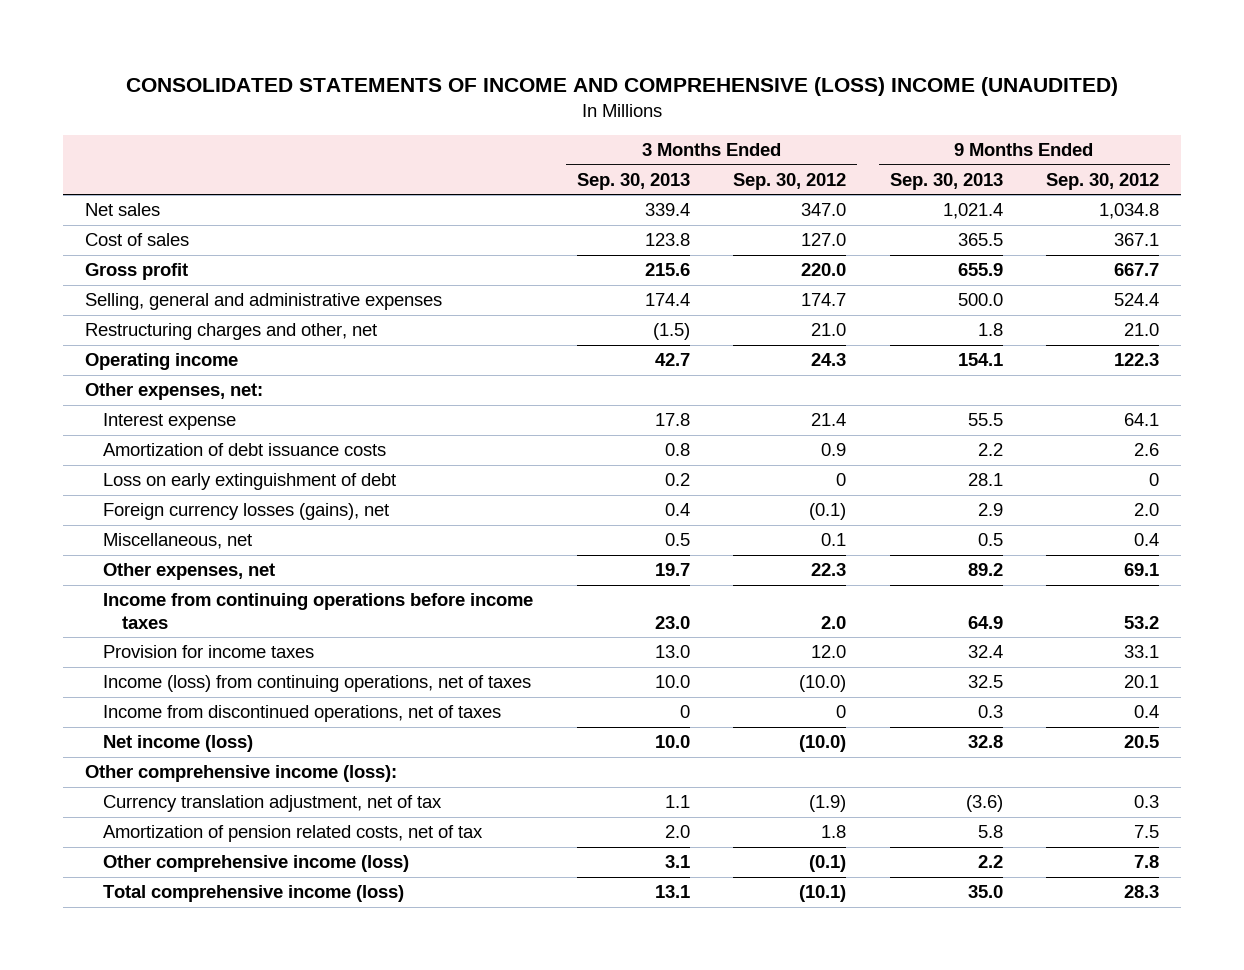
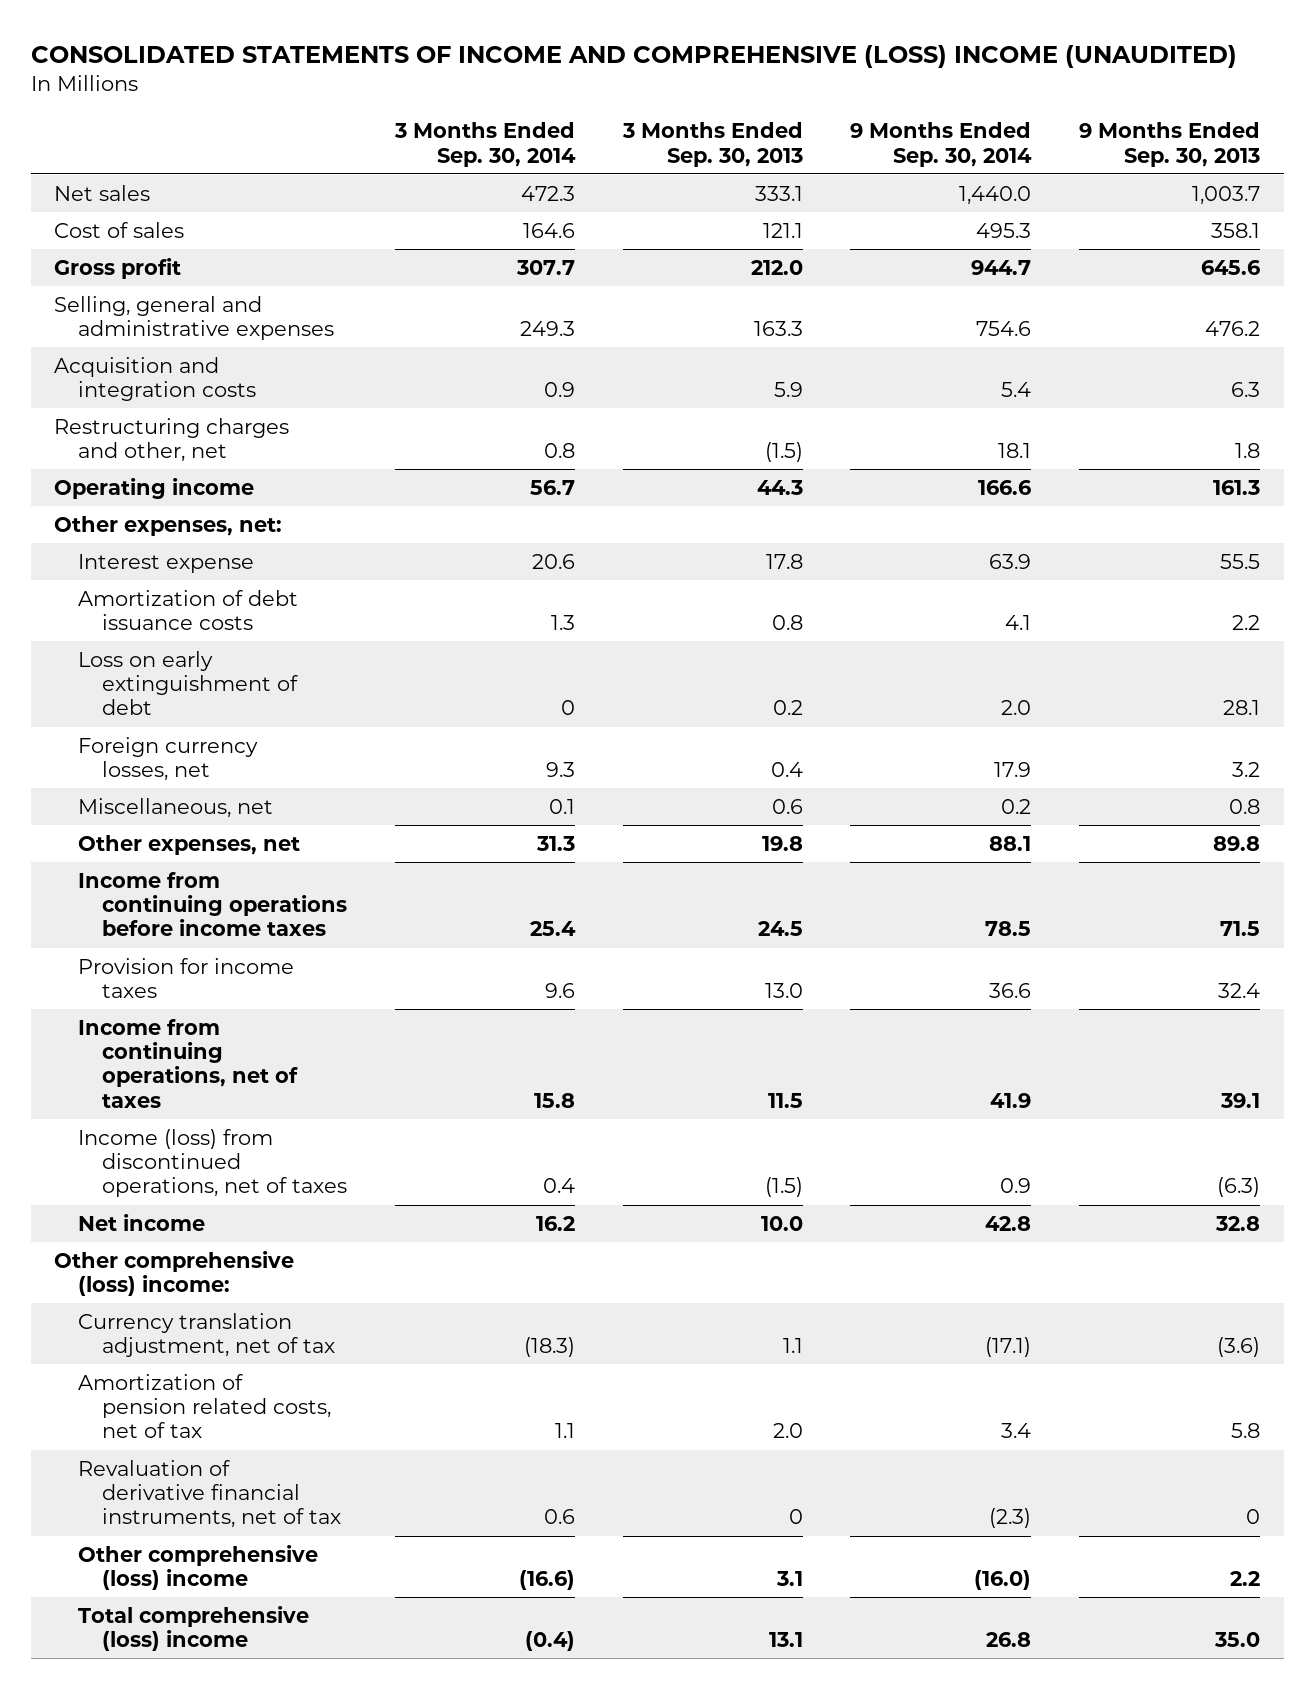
[733,172,847,190] Sep. 30, 2012 -> none
[1045,172,1159,190] Sep. 30, 2012 -> none
none -> [393,122,576,167] 3 Months Ended Sep. 30, 2014
none -> [850,122,1033,167] 9 Months Ended Sep. 30, 2014
[644,203,690,217] 339.4 -> [754,185,803,201] 333.1
[942,203,1003,220] 1,021.4 -> [1192,185,1261,205] 1,003.7
[644,233,690,247] 123.8 -> [762,222,803,238] 121.1
[957,233,1003,247] 365.5 -> [1211,222,1261,238] 358.1
[644,263,690,277] 215.6 -> [750,259,803,275] 212.0
[957,263,1003,277] 655.9 -> [1201,259,1261,275] 645.6
[644,293,690,307] 174.4 -> [753,321,803,337] 163.3
[957,293,1003,307] 500.0 -> [1205,321,1261,337] 476.2
none -> [54,356,257,402] Acquisition and integration costs
[654,353,690,367] 42.7 -> [756,479,803,495] 44.3
[957,353,1003,367] 154.1 -> [1213,479,1261,495] 161.3
[103,503,390,521] Foreign currency losses (gains), net -> [78,736,259,782] Foreign currency losses, net
[977,503,1003,517] 2.9 -> [1232,762,1261,778] 3.2
[664,533,690,547] 0.5 -> [771,798,803,814] 0.6
[977,533,1003,547] 0.5 -> [1229,798,1261,814] 0.8
[654,563,690,577] 19.7 -> [761,835,803,851] 19.8
[967,563,1003,577] 89.2 -> [1213,835,1261,851] 89.8
[654,615,690,629] 23.0 -> [757,921,803,937] 24.5
[967,615,1003,629] 64.9 -> [1220,921,1261,937] 71.5
[103,675,532,693] Income (loss) from continuing operations, net of taxes -> [78,1018,299,1108] Income from continuing operations, net of taxes
[654,675,690,689] 10.0 -> [767,1092,803,1108] 11.5
[967,675,1003,689] 32.5 -> [1220,1092,1261,1108] 39.1
[103,705,502,723] Income from discontinued operations, net of taxes -> [78,1128,348,1198] Income (loss) from discontinued operations, net of taxes
[679,705,690,719] 0 -> [764,1177,803,1198] (1.5)
[977,705,1003,719] 0.3 -> [1217,1177,1261,1198] (6.3)
[103,735,254,753] Net income (loss) -> [78,1213,206,1231] Net income
[85,765,398,783] Other comprehensive income (loss): -> [54,1250,295,1297] Other comprehensive (loss) income:
none -> [78,1459,342,1529] Revaluation of derivative financial instruments, net of tax
[103,855,410,873] Other comprehensive income (loss) -> [78,1544,319,1591] Other comprehensive (loss) income
[103,885,405,903] Total comprehensive income (loss) -> [78,1605,310,1652] Total comprehensive (loss) income

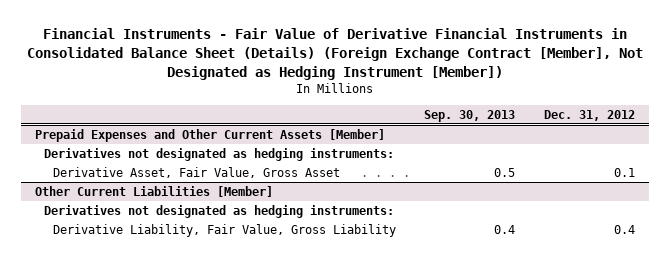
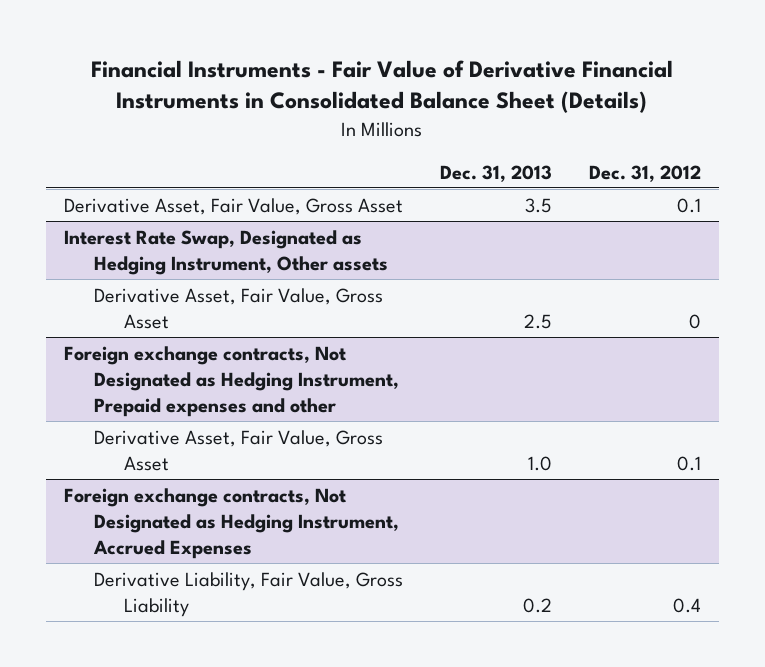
[26,28,643,80] Financial Instruments - Fair Value of Derivative Financial Instruments in Consolidated Balance Sheet (Details) (Foreign Exchange Contract [Member], Not Designated as Hedging Instrument [Member]) -> [91,60,674,114] Financial Instruments - Fair Value of Derivative Financial Instruments in Consolidated Balance Sheet (Details)
[424,109,516,122] Sep. 30, 2013 -> none
none -> [440,164,553,182] Dec. 31, 2013
[34,128,385,142] Prepaid Expenses and Other Current Assets [Member] -> none
[44,147,395,161] Derivatives not designated as hedging instruments: -> none
[34,185,273,197] Other Current Liabilities [Member] -> none
[44,204,395,218] Derivatives not designated as hedging instruments: -> none
none -> [64,229,389,275] Interest Rate Swap, Designated as Hedging Instrument, Other assets
none -> [94,287,384,329] Derivative Asset, Fair Value, Gross Asset
none -> [64,345,400,417] Foreign exchange contracts, Not Designated as Hedging Instrument, Prepaid expenses and other
none -> [94,429,384,471] Derivative Asset, Fair Value, Gross Asset
none -> [64,487,400,559] Foreign exchange contracts, Not Designated as Hedging Instrument, Accrued Expenses

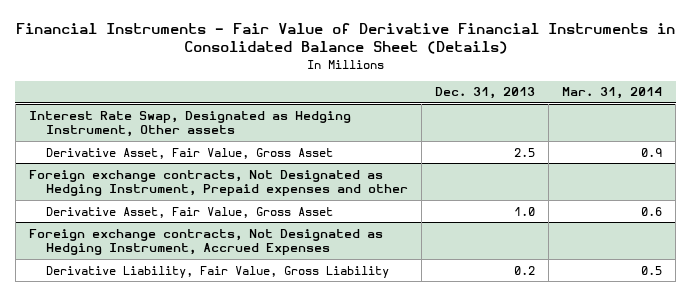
[588,164,701,182] Dec. 31, 2012 -> none
none -> [562,87,663,100] Mar. 31, 2014
[64,197,404,215] Derivative Asset, Fair Value, Gross Asset -> none

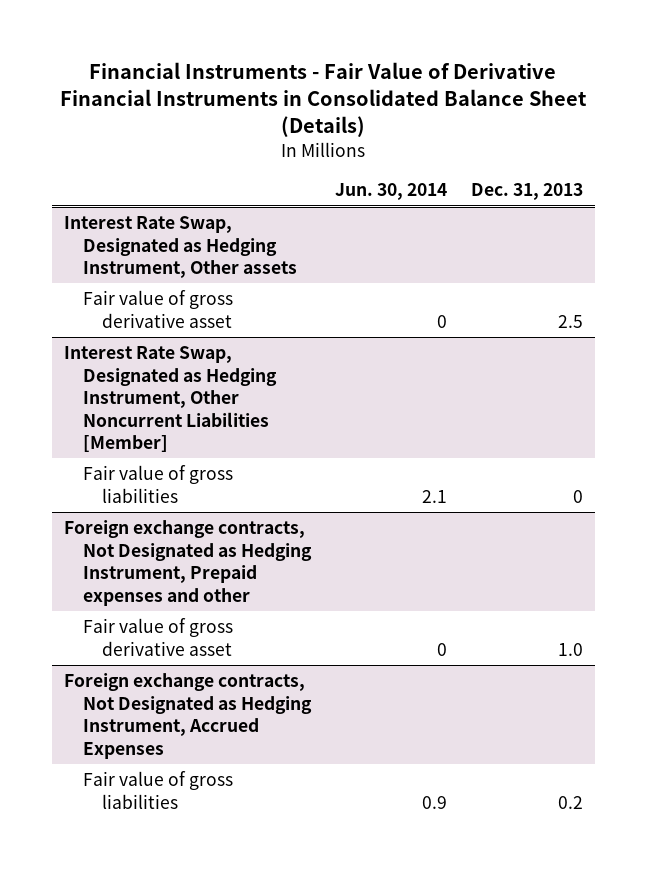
[562,87,663,100] Mar. 31, 2014 -> none
none -> [334,183,447,201] Jun. 30, 2014
[45,147,333,159] Derivative Asset, Fair Value, Gross Asset -> [82,290,233,328] Fair value of gross derivative asset
none -> [63,346,277,453] Interest Rate Swap, Designated as Hedging Instrument, Other Noncurrent Liabilities [Member]
none -> [82,465,233,503] Fair value of gross liabilities
[45,206,333,218] Derivative Asset, Fair Value, Gross Asset -> [82,618,233,656] Fair value of gross derivative asset
[45,265,389,278] Derivative Liability, Fair Value, Gross Liability -> [82,771,233,809] Fair value of gross liabilities

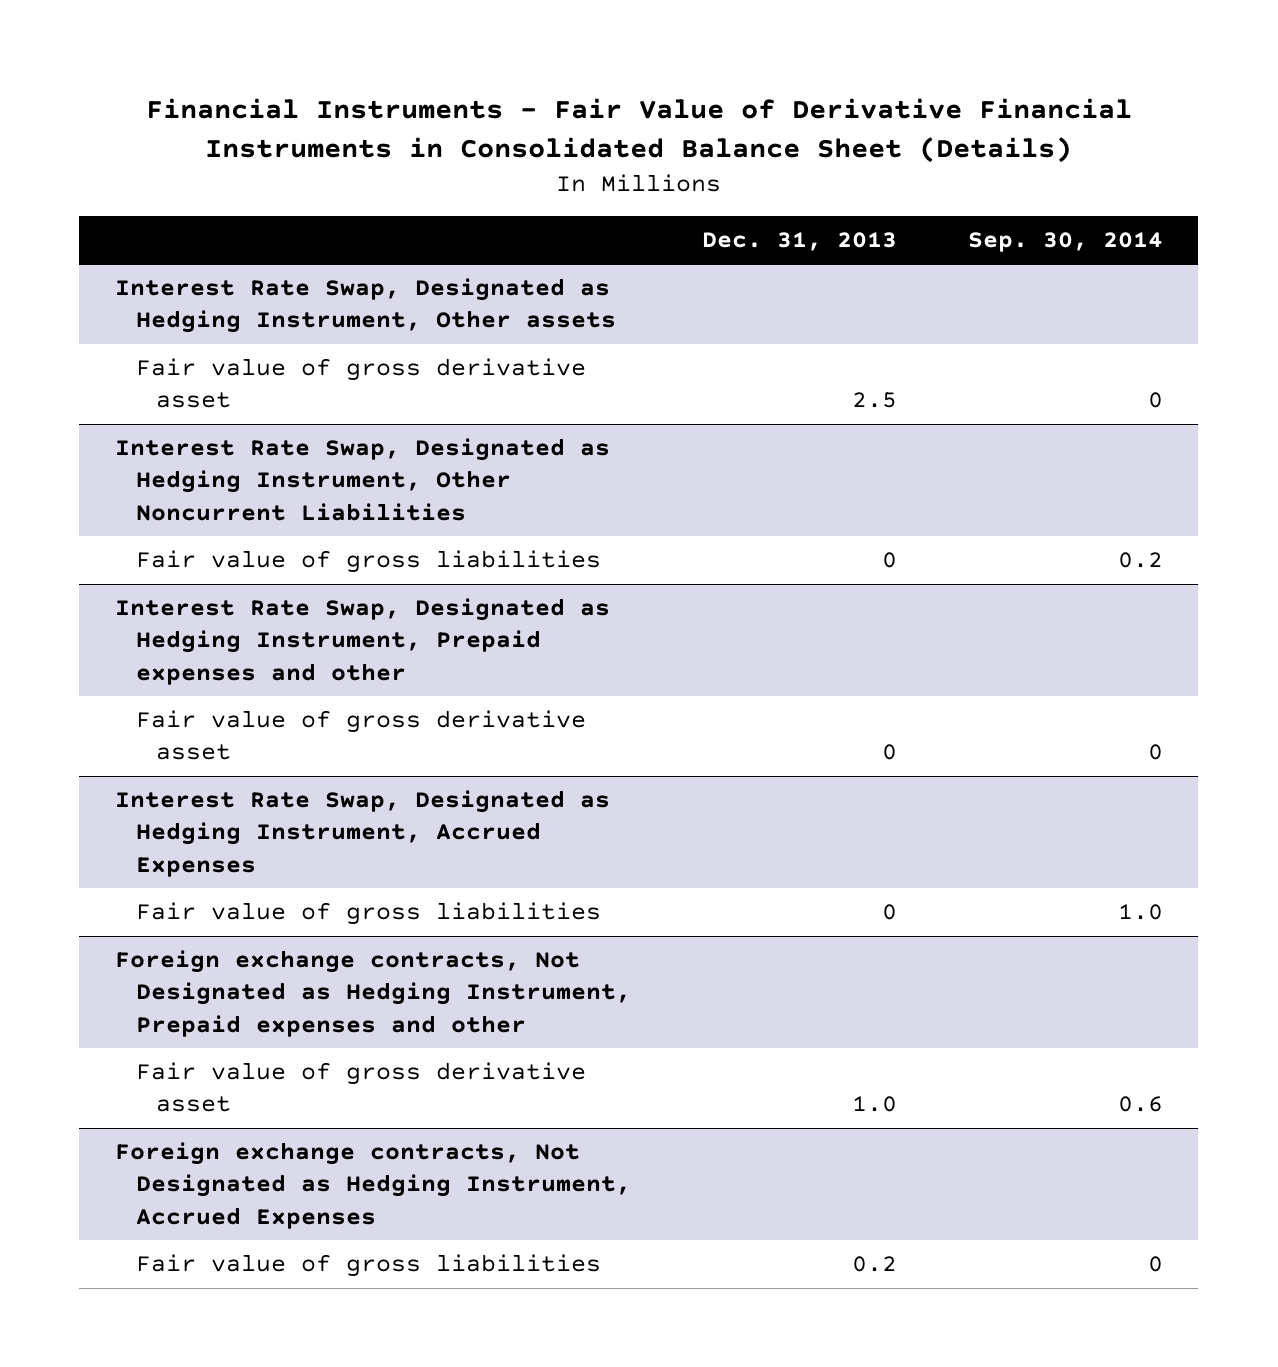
[334,183,447,201] Jun. 30, 2014 -> none
none -> [967,231,1163,252] Sep. 30, 2014
[63,346,277,453] Interest Rate Swap, Designated as Hedging Instrument, Other Noncurrent Liabilities [Member] -> [114,438,610,521] Interest Rate Swap, Designated as Hedging Instrument, Other Noncurrent Liabilities
none -> [114,598,610,685] Interest Rate Swap, Designated as Hedging Instrument, Prepaid expenses and other
none -> [135,710,586,761] Fair value of gross derivative asset
none -> [114,790,610,877] Interest Rate Swap, Designated as Hedging Instrument, Accrued Expenses
none -> [135,902,601,926] Fair value of gross liabilities

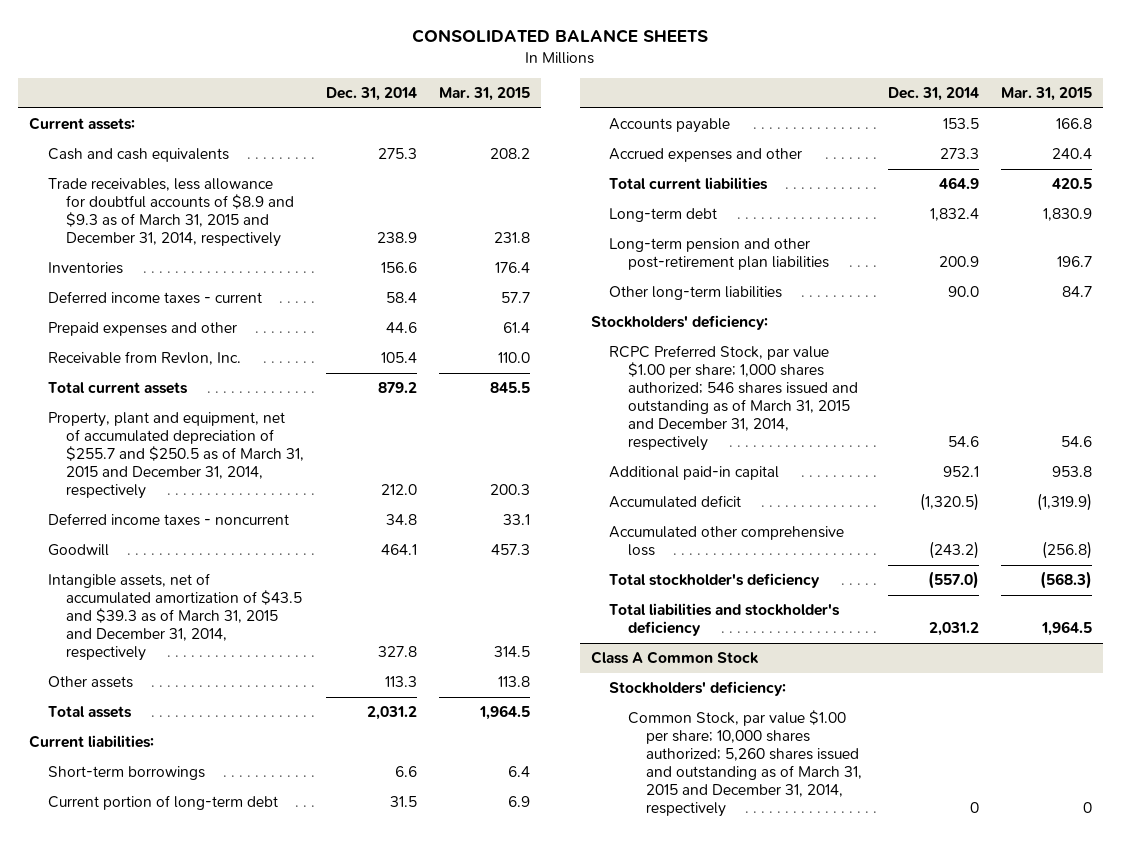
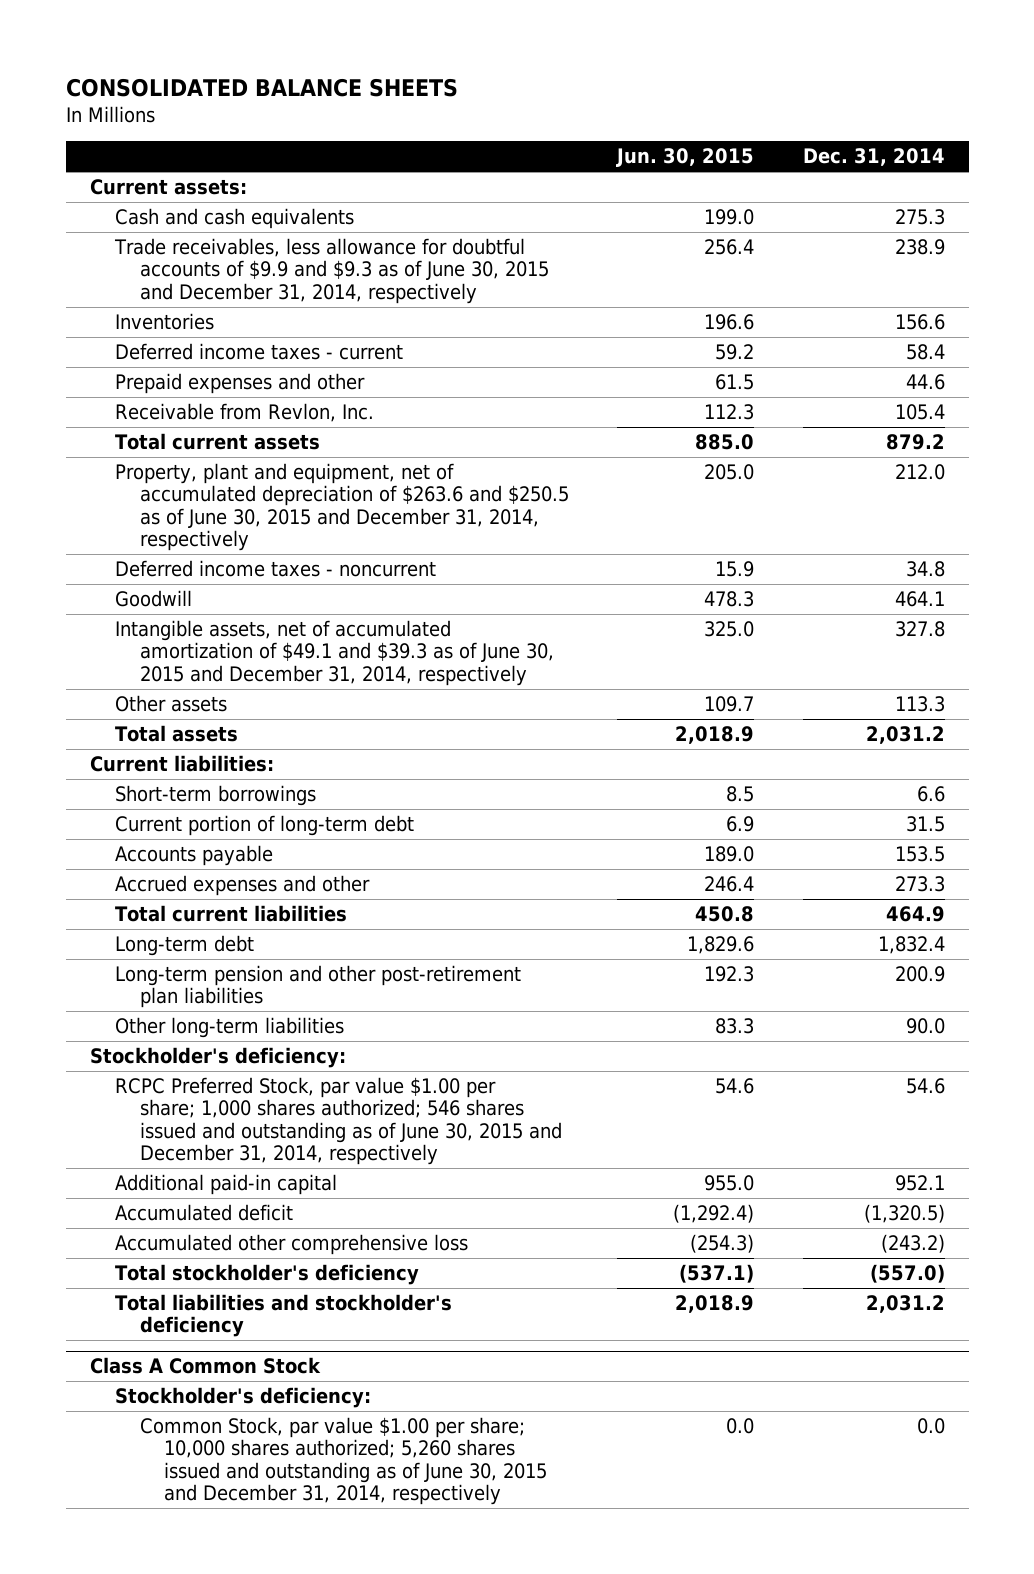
[439,87,531,102] Mar. 31, 2015 -> none
none -> [616,148,755,168] Jun. 30, 2015
[47,178,295,247] Trade receivables, less allowance for doubtful accounts of $8.9 and $9.3 as of March 31, 2015 and December 31, 2014, respectively -> [113,238,549,304] Trade receivables, less allowance for doubtful accounts of $9.9 and $9.3 as of June 30, 2015 and December 31, 2014, respectively
[47,412,305,499] Property, plant and equipment, net of accumulated depreciation of $255.7 and $250.5 as of March 31, 2015 and December 31, 2014, respectively -> [114,463,569,552] Property, plant and equipment, net of accumulated depreciation of $263.6 and $250.5 as of June 30, 2015 and December 31, 2014, respectively
[47,573,303,661] Intangible assets, net of accumulated amortization of $43.5 and $39.3 as of March 31, 2015 and December 31, 2014, respectively -> [114,620,554,686] Intangible assets, net of accumulated amortization of $49.1 and $39.3 as of June 30, 2015 and December 31, 2014, respectively
[590,315,768,331] Stockholders' deficiency: -> [89,1047,346,1069] Stockholder's deficiency:
[609,345,858,451] RCPC Preferred Stock, par value $1.00 per share; 1,000 shares authorized; 546 shares issued and outstanding as of March 31, 2015 and December 31, 2014, respectively -> [114,1077,562,1166] RCPC Preferred Stock, par value $1.00 per share; 1,000 shares authorized; 546 shares issued and outstanding as of June 30, 2015 and December 31, 2014, respectively
[609,681,787,697] Stockholders' deficiency: -> [114,1387,371,1409] Stockholder's deficiency:
[627,710,863,817] Common Stock, par value $1.00 per share; 10,000 shares authorized; 5,260 shares issued and outstanding as of March 31, 2015 and December 31, 2014, respectively -> [139,1417,548,1506] Common Stock, par value $1.00 per share; 10,000 shares authorized; 5,260 shares issued and outstanding as of June 30, 2015 and December 31, 2014, respectively
[969,801,979,813] 0 -> [916,1418,945,1435] 0.0

